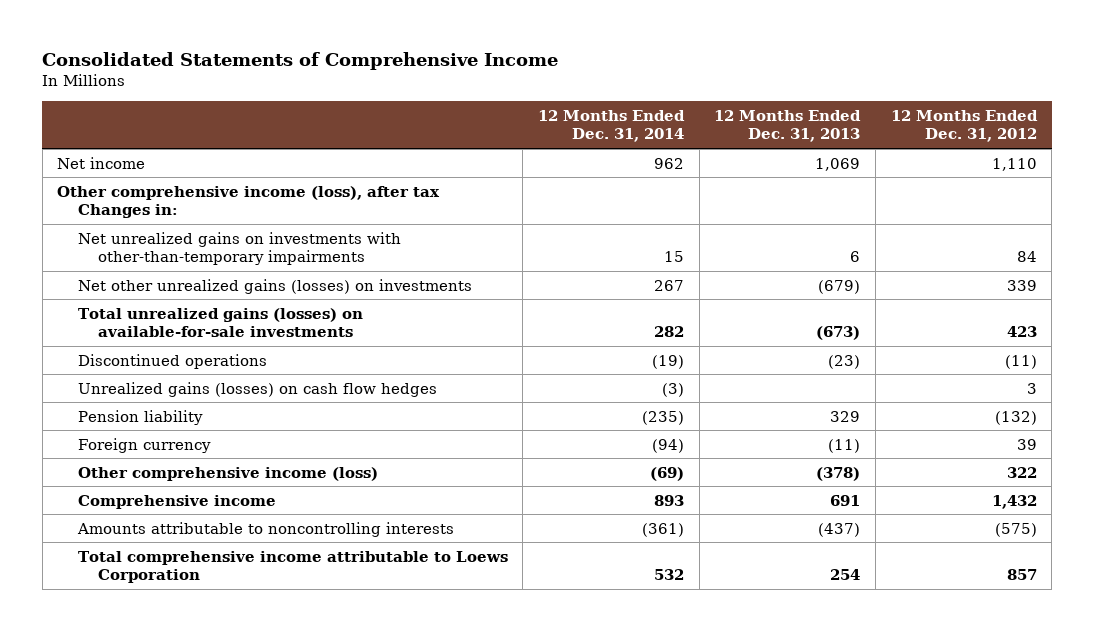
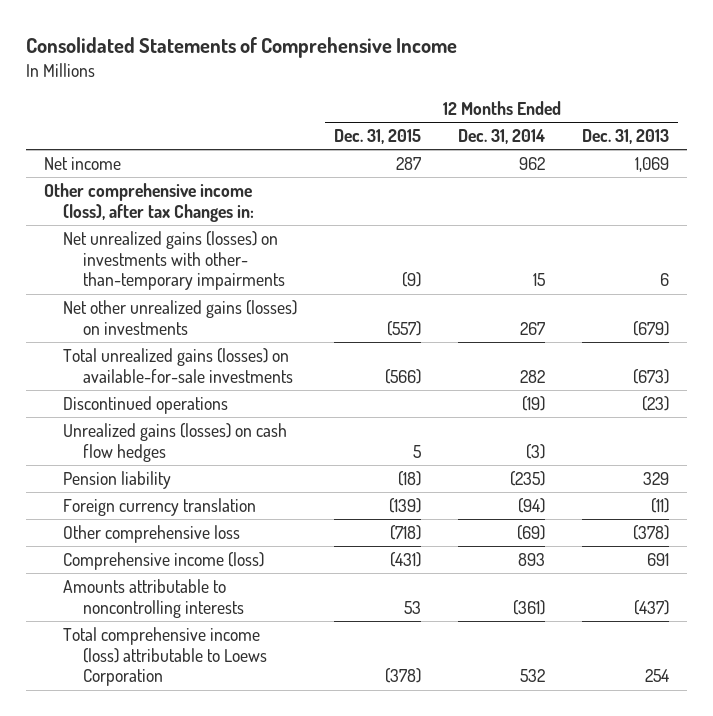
[890,109,1038,143] 12 Months Ended Dec. 31, 2012 -> none
none -> [334,129,422,145] Dec. 31, 2015
[77,231,401,266] Net unrealized gains on investments with other-than-temporary impairments -> [63,231,285,291] Net unrealized gains (losses) on investments with other- than-temporary impairments
[77,437,211,453] Foreign currency -> [63,498,257,517] Foreign currency translation
[77,466,378,481] Other comprehensive income (loss) -> [63,525,241,544] Other comprehensive loss
[77,494,276,509] Comprehensive income -> [63,552,265,571] Comprehensive income (loss)
[77,550,508,584] Total comprehensive income attributable to Loews Corporation -> [63,627,267,687] Total comprehensive income (loss) attributable to Loews Corporation

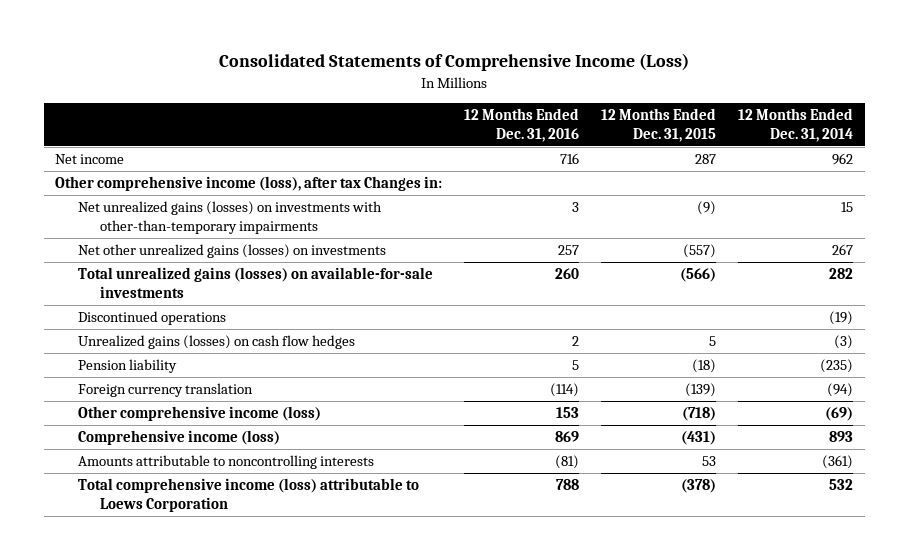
[25,37,457,59] Consolidated Statements of Comprehensive Income -> [219,53,690,72] Consolidated Statements of Comprehensive Income (Loss)
[582,129,670,145] Dec. 31, 2013 -> none
none -> [464,107,580,143] 12 Months Ended Dec. 31, 2016
[63,231,285,291] Net unrealized gains (losses) on investments with other- than-temporary impairments -> [77,200,382,235] Net unrealized gains (losses) on investments with other-than-temporary impairments
[63,525,241,544] Other comprehensive loss -> [77,405,321,421] Other comprehensive income (loss)

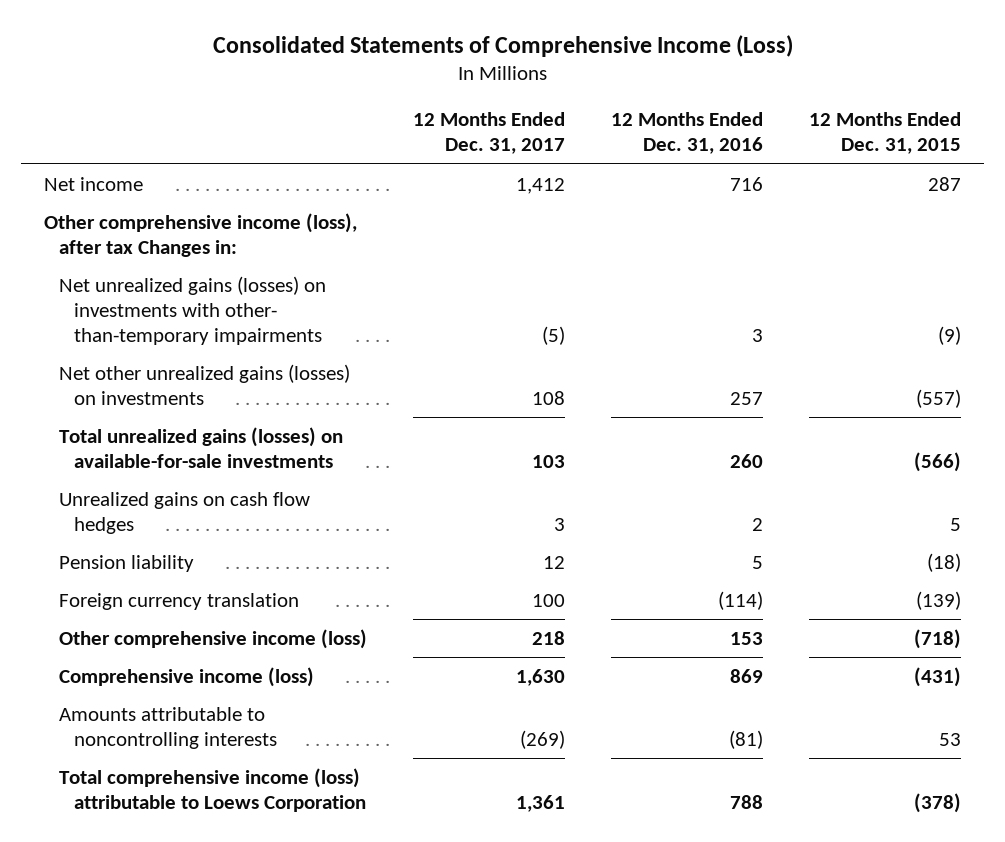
[738,107,854,143] 12 Months Ended Dec. 31, 2014 -> none
none -> [413,112,566,155] 12 Months Ended Dec. 31, 2017
[77,200,382,235] Net unrealized gains (losses) on investments with other-than-temporary impairments -> [58,275,326,345] Net unrealized gains (losses) on investments with other- than-temporary impairments
[77,310,226,325] Discontinued operations -> none
[77,334,355,349] Unrealized gains (losses) on cash flow hedges -> [58,491,310,534] Unrealized gains on cash flow hedges

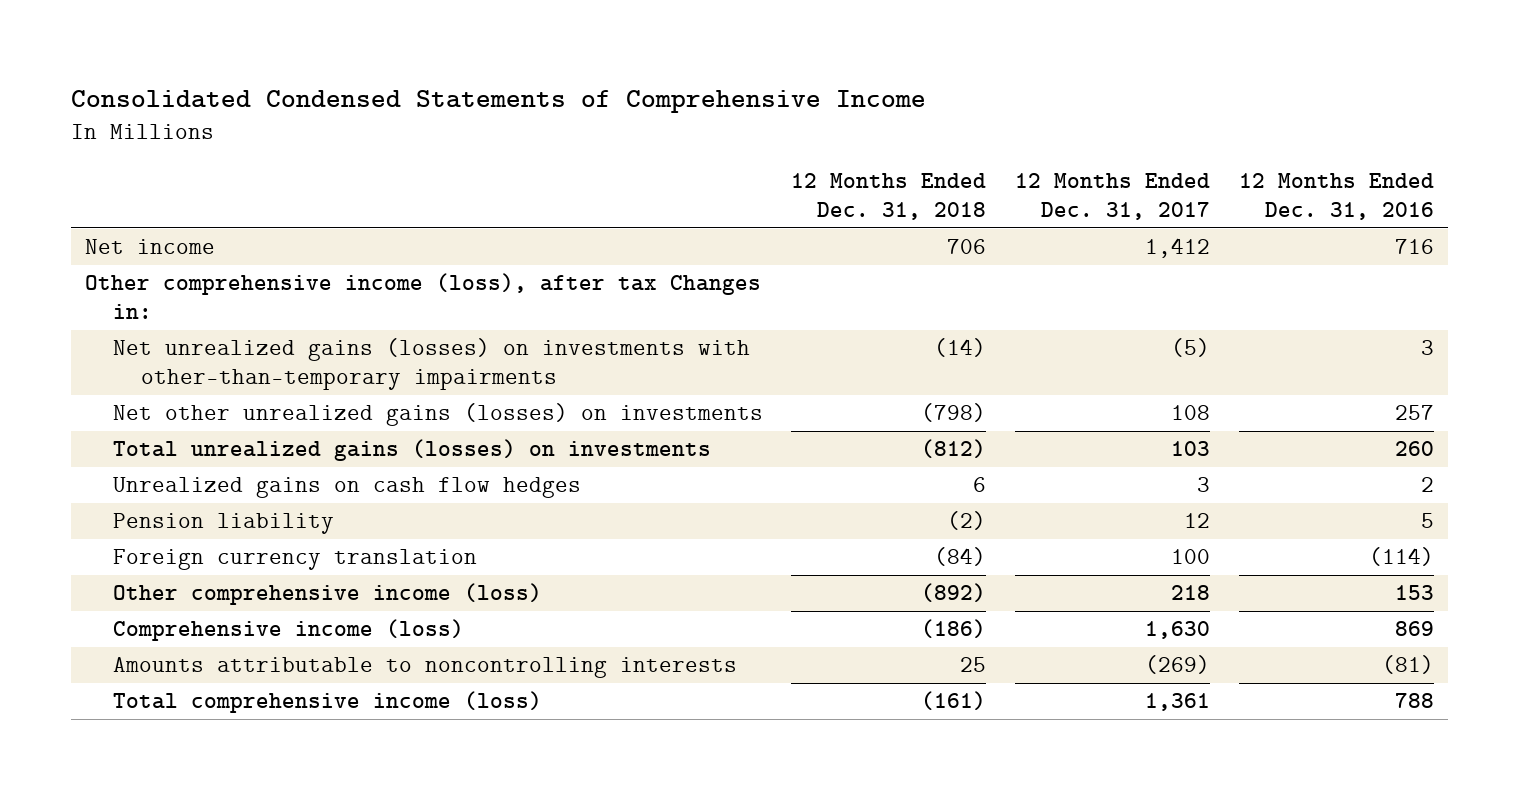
[212,34,793,57] Consolidated Statements of Comprehensive Income (Loss) -> [70,90,926,114] Consolidated Condensed Statements of Comprehensive Income
[809,112,962,155] 12 Months Ended Dec. 31, 2015 -> none
none -> [791,173,987,221] 12 Months Ended Dec. 31, 2018
[58,275,326,345] Net unrealized gains (losses) on investments with other- than-temporary impairments -> [112,338,750,391] Net unrealized gains (losses) on investments with other-than-temporary impairments
[58,426,343,468] Total unrealized gains (losses) on available-for-sale investments -> [112,439,711,462] Total unrealized gains (losses) on investments
[58,767,366,812] Total comprehensive income (loss) attributable to Loews Corporation -> [112,691,542,714] Total comprehensive income (loss)

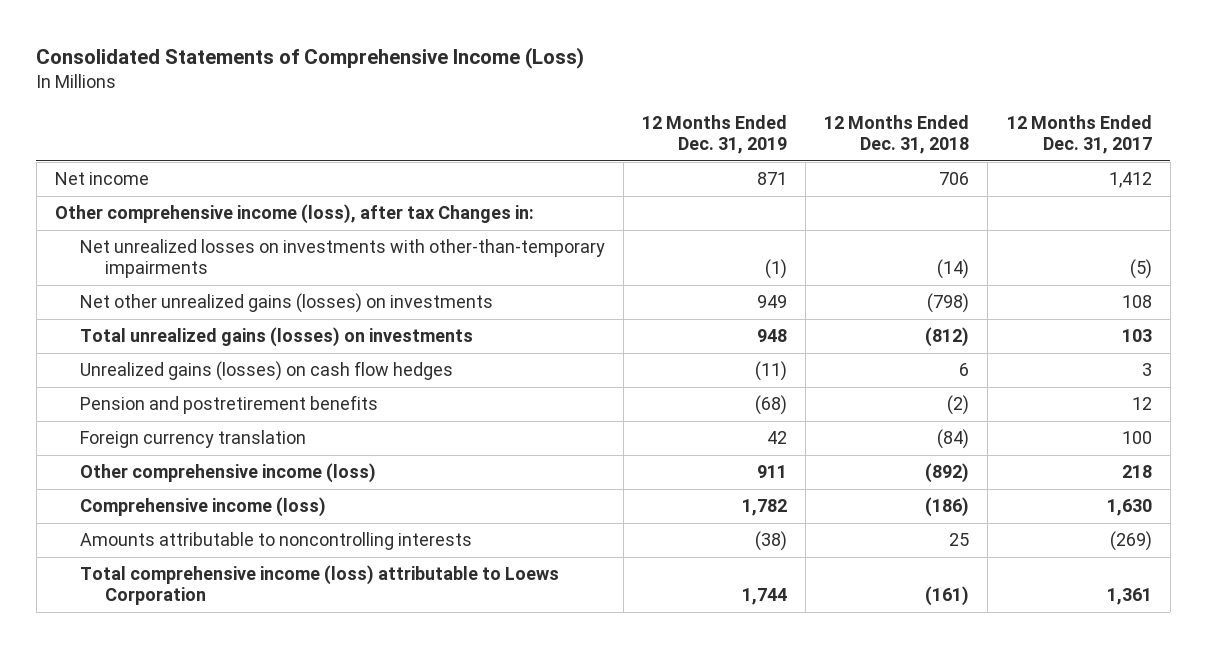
[70,90,926,114] Consolidated Condensed Statements of Comprehensive Income -> [36,47,585,70] Consolidated Statements of Comprehensive Income (Loss)
[1238,173,1434,221] 12 Months Ended Dec. 31, 2016 -> none
none -> [642,115,788,154] 12 Months Ended Dec. 31, 2019
[112,338,750,391] Net unrealized gains (losses) on investments with other-than-temporary impairments -> [80,239,606,279] Net unrealized losses on investments with other-than-temporary impairments
[112,477,581,499] Unrealized gains on cash flow hedges -> [80,361,454,382] Unrealized gains (losses) on cash flow hedges
[112,513,334,535] Pension liability -> [80,395,379,415] Pension and postretirement benefits
[112,691,542,714] Total comprehensive income (loss) -> [80,565,560,606] Total comprehensive income (loss) attributable to Loews Corporation

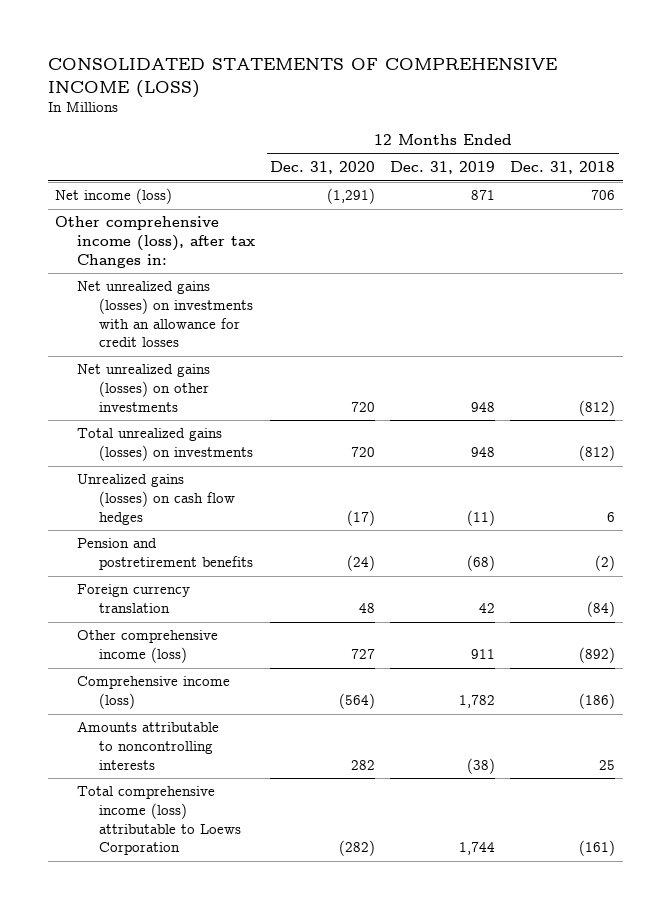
[36,47,585,70] Consolidated Statements of Comprehensive Income (Loss) -> [47,58,557,98] CONSOLIDATED STATEMENTS OF COMPREHENSIVE INCOME (LOSS)
[1006,115,1152,154] 12 Months Ended Dec. 31, 2017 -> none
none -> [270,161,376,175] Dec. 31, 2020
[55,172,150,186] Net income -> [55,188,173,205] Net income (loss)
[80,239,606,279] Net unrealized losses on investments with other-than-temporary impairments -> none
none -> [77,281,254,348] Net unrealized gains (losses) on investments with an allowance for credit losses
[80,293,494,314] Net other unrealized gains (losses) on investments -> [77,364,211,412] Net unrealized gains (losses) on other investments
[757,295,788,309] 949 -> [471,401,496,412] 948
[927,293,970,314] (798) -> [579,399,616,416] (812)

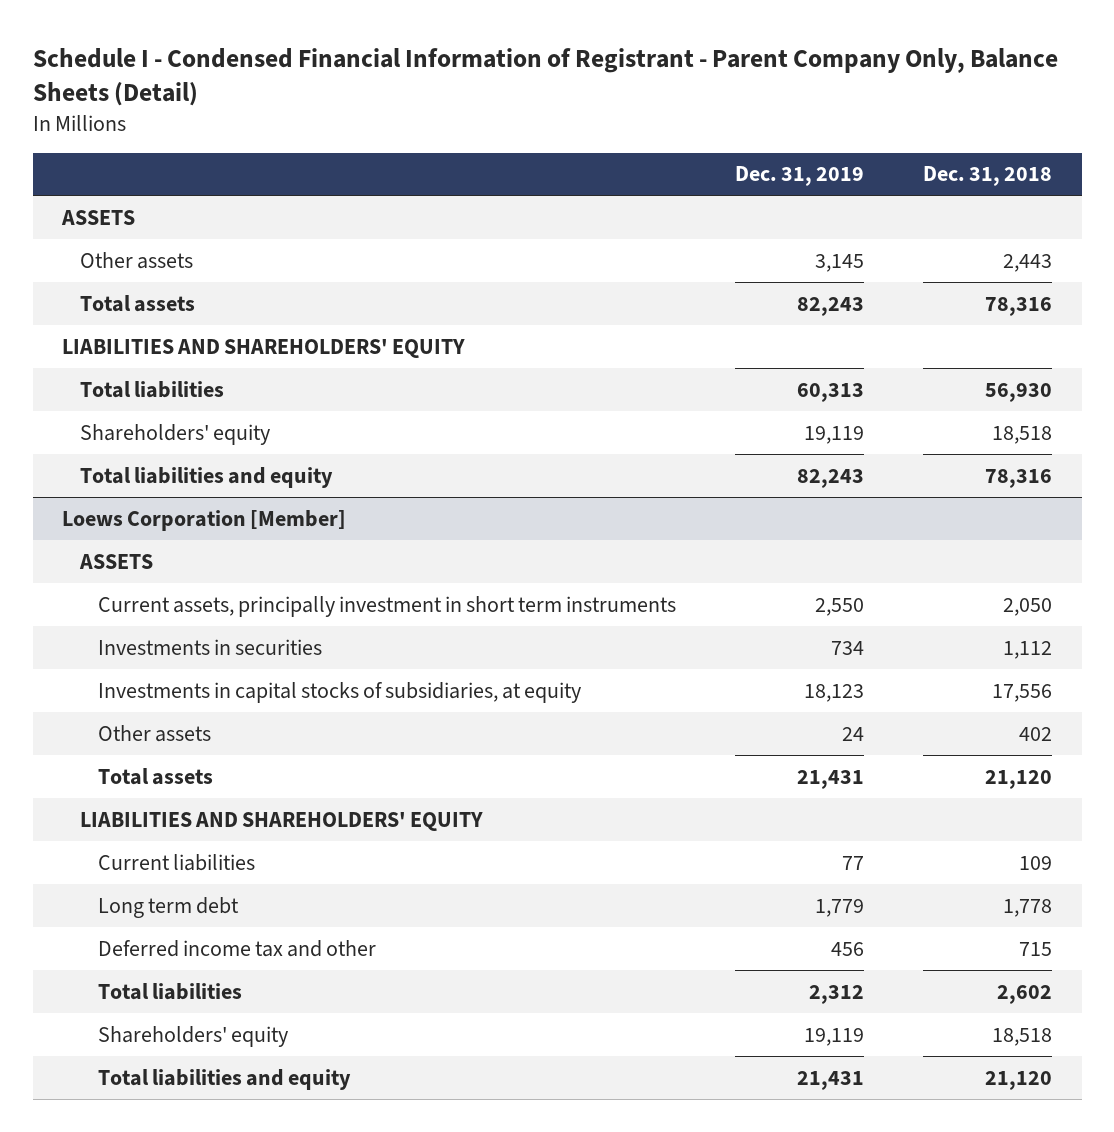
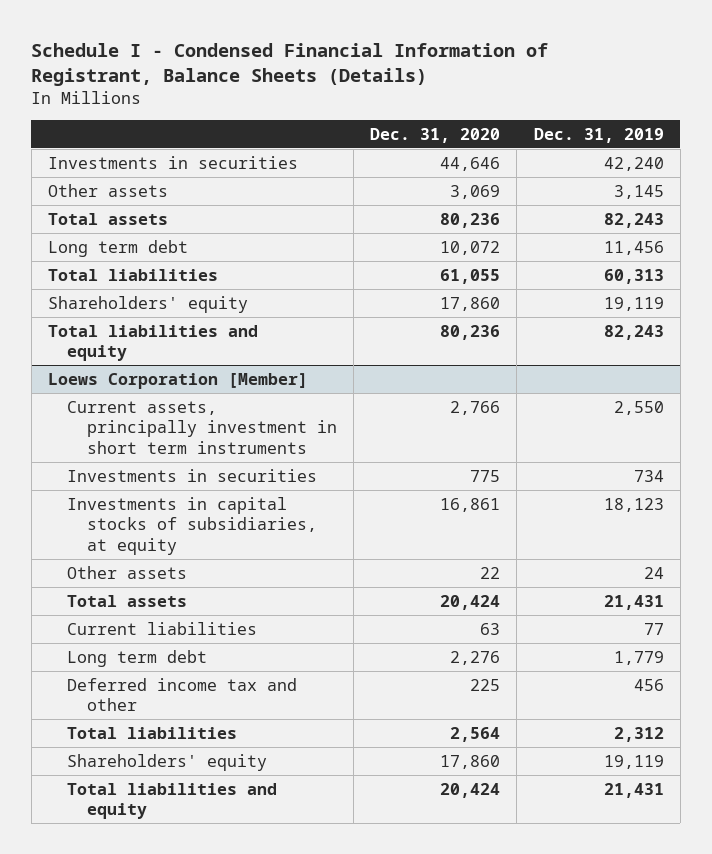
[32,47,1058,106] Schedule I - Condensed Financial Information of Registrant - Parent Company Only, Balance Sheets (Detail) -> [31,42,549,86] Schedule I - Condensed Financial Information of Registrant, Balance Sheets (Details)
[923,166,1053,187] Dec. 31, 2018 -> none
none -> [370,127,501,143] Dec. 31, 2020
[61,209,136,225] ASSETS -> none
none -> [48,155,299,169] Investments in securities
[62,338,466,358] LIABILITIES AND SHAREHOLDERS' EQUITY -> none
none -> [48,239,189,257] Long term debt
[79,553,154,569] ASSETS -> none
[80,811,484,831] LIABILITIES AND SHAREHOLDERS' EQUITY -> none

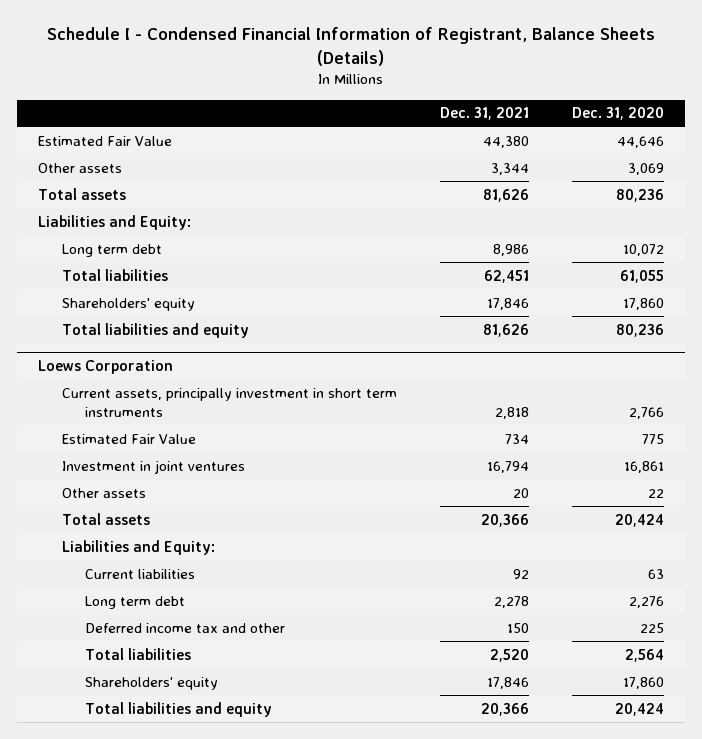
[533,127,664,143] Dec. 31, 2019 -> none
none -> [439,107,529,121] Dec. 31, 2021
[48,155,299,169] Investments in securities -> [38,135,173,146] Estimated Fair Value
none -> [38,214,192,230] Liabilities and Equity:
[48,372,309,389] Loews Corporation [Member] -> [38,360,174,375] Loews Corporation
[67,468,318,482] Investments in securities -> [61,433,196,444] Estimated Fair Value
[67,496,317,555] Investments in capital stocks of subsidiaries, at equity -> [61,459,245,474] Investment in joint ventures
none -> [61,539,215,555] Liabilities and Equity:

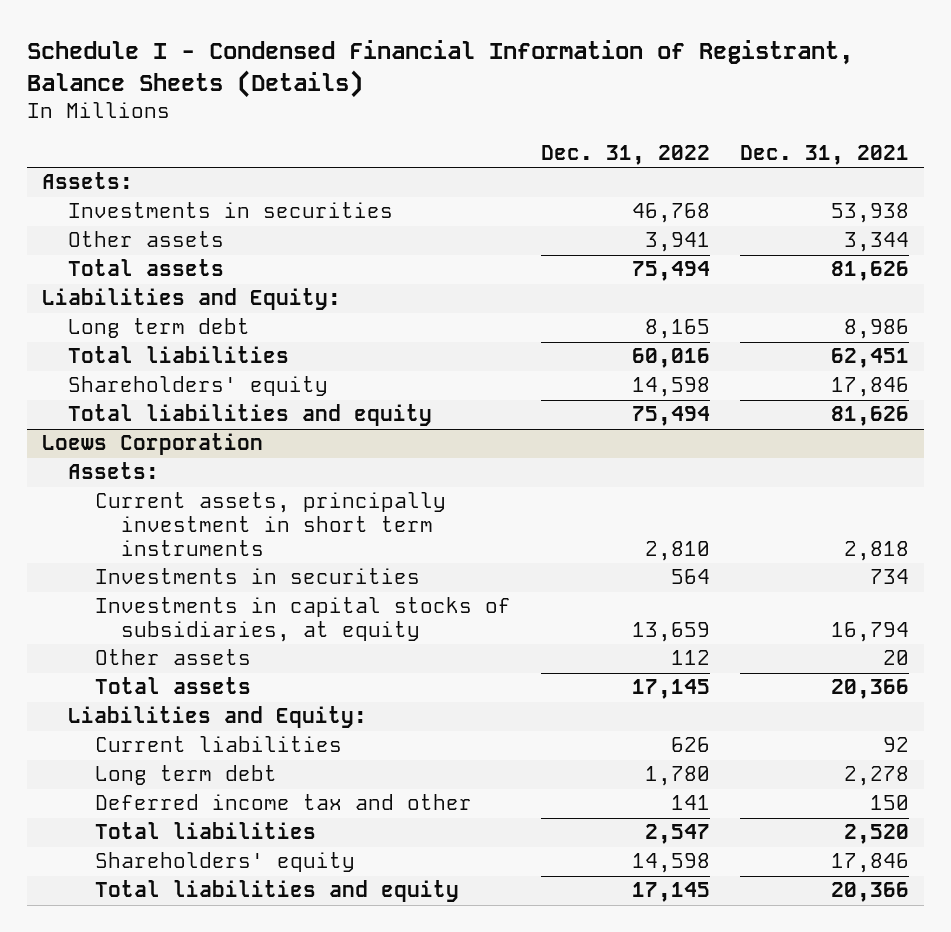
[571,107,664,121] Dec. 31, 2020 -> none
none -> [540,145,710,166] Dec. 31, 2022
[38,135,173,146] Estimated Fair Value -> none
none -> [42,172,134,190] Assets:
none -> [68,202,394,219] Investments in securities
none -> [68,462,160,480] Assets:
[61,433,196,444] Estimated Fair Value -> [94,568,420,585] Investments in securities
[61,459,245,474] Investment in joint ventures -> [94,597,511,643] Investments in capital stocks of subsidiaries, at equity

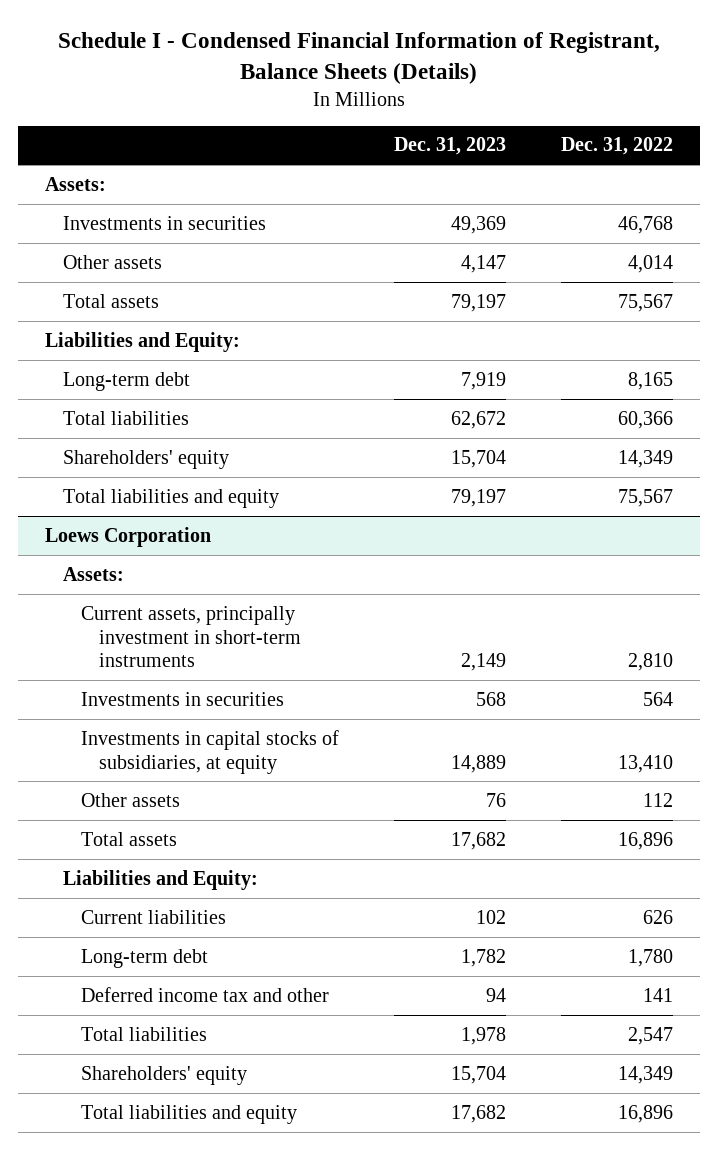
[739,145,909,166] Dec. 31, 2021 -> none
none -> [394,137,507,156] Dec. 31, 2023
[644,232,710,253] 3,941 -> [627,254,673,273] 4,014
[631,261,710,282] 75,494 -> [617,293,673,312] 75,567
[68,318,251,339] Long term debt -> [63,371,191,391] Long-term debt
[631,348,710,369] 60,016 -> [617,410,673,429] 60,366
[631,377,710,398] 14,598 -> [617,449,673,468] 14,349
[631,406,710,427] 75,494 -> [617,488,673,507] 75,567
[94,492,446,556] Current assets, principally investment in short term instruments -> [81,605,302,668] Current assets, principally investment in short-term instruments
[631,622,710,643] 13,659 -> [617,754,673,773] 13,410
[631,679,710,700] 17,145 -> [617,831,673,850] 16,896
[94,765,277,786] Long term debt -> [81,948,209,968] Long-term debt
[631,853,710,874] 14,598 -> [617,1065,673,1084] 14,349
[631,882,710,903] 17,145 -> [617,1104,673,1123] 16,896

